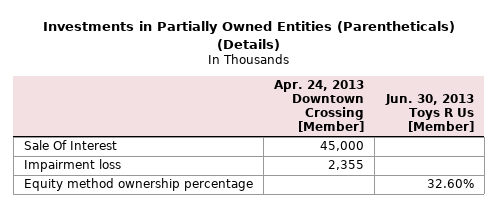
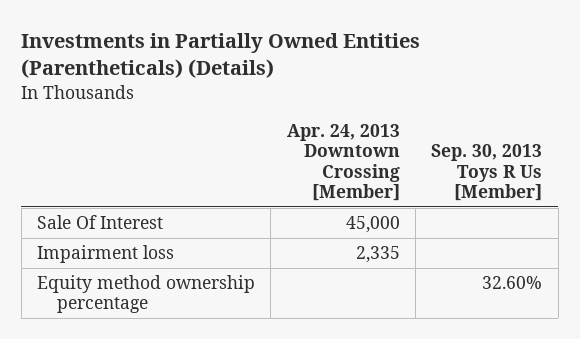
[384,94,474,133] Jun. 30, 2013 Toys R Us [Member] -> none
none -> [431,144,543,201] Sep. 30, 2013 Toys R Us [Member]
[328,160,365,171] 2,355 -> [355,246,400,264] 2,335

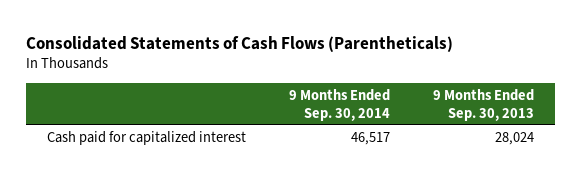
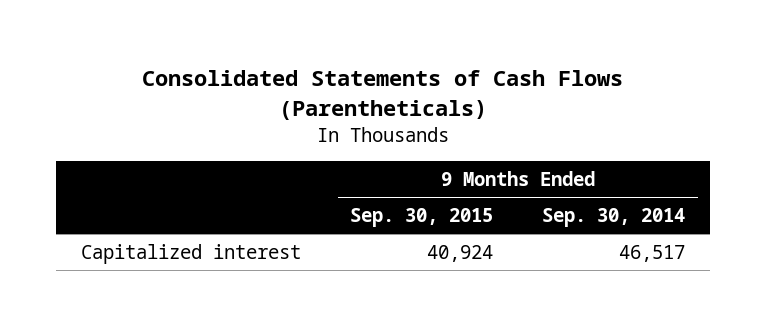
[432,88,534,121] 9 Months Ended Sep. 30, 2013 -> none
none -> [350,208,494,228] Sep. 30, 2015
[47,131,247,146] Cash paid for capitalized interest -> [80,244,301,265] Capitalized interest

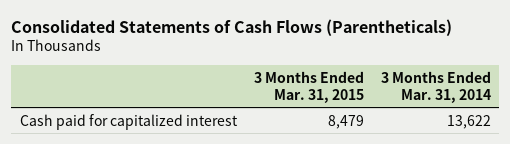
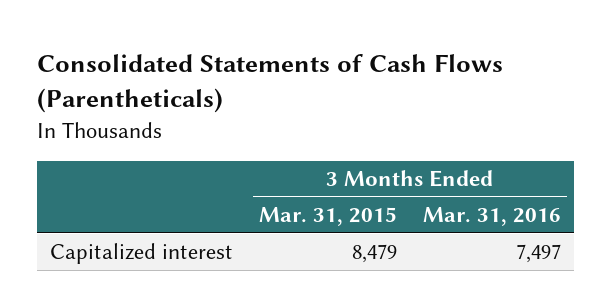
[380,70,491,103] 3 Months Ended Mar. 31, 2014 -> none
none -> [423,207,562,227] Mar. 31, 2016
[19,113,238,130] Cash paid for capitalized interest -> [50,243,234,265] Capitalized interest

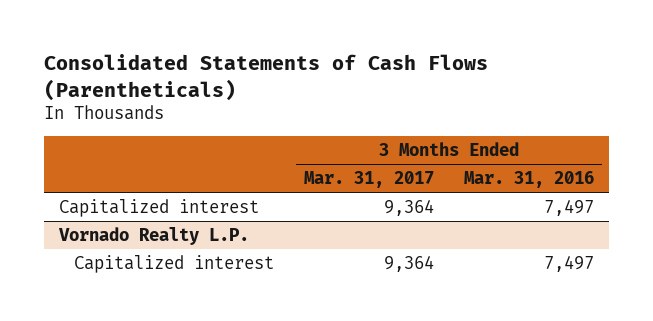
[259,207,398,227] Mar. 31, 2015 -> none
none -> [303,171,434,189] Mar. 31, 2017
none -> [58,226,250,245] Vornado Realty L.P.
none -> [73,254,274,273] Capitalized interest

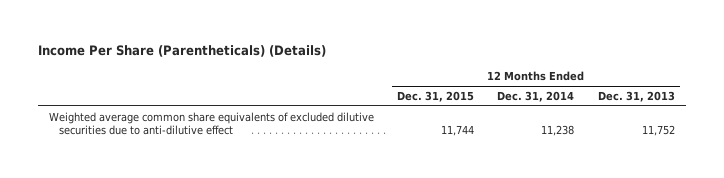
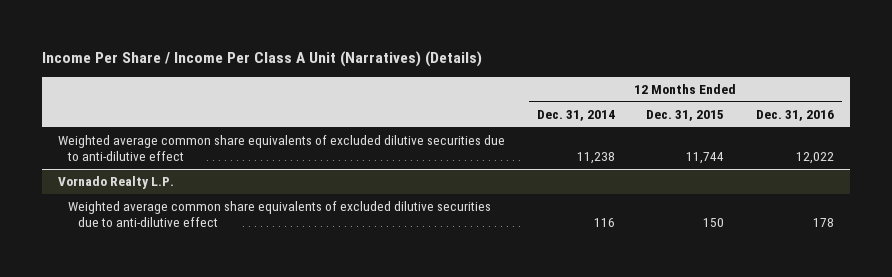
[37,45,326,58] Income Per Share (Parentheticals) (Details) -> [41,51,482,68] Income Per Share / Income Per Class A Unit (Narratives) (Details)
[597,90,675,102] Dec. 31, 2013 -> none
none -> [756,110,835,122] Dec. 31, 2016
none -> [57,176,174,190] Vornado Realty L.P.
none -> [68,201,492,228] Weighted average common share equivalents of excluded dilutive securities due to anti-dilutive effect

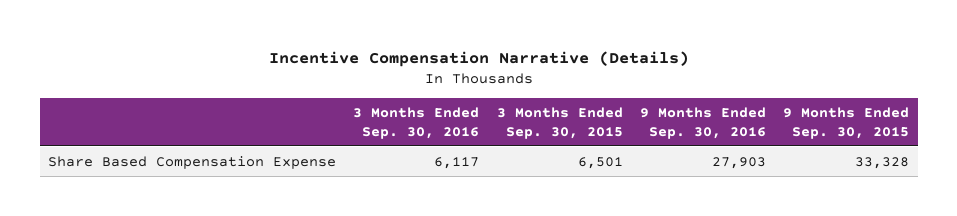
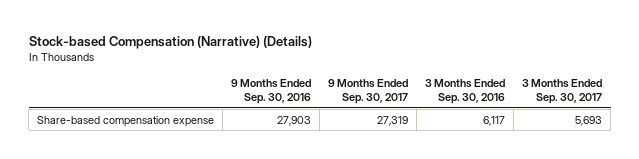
[268,50,689,67] Incentive Compensation Narrative (Details) -> [28,36,312,50] Stock-based Compensation (Narrative) (Details)
[496,106,623,139] 3 Months Ended Sep. 30, 2015 -> none
[783,106,910,139] 9 Months Ended Sep. 30, 2015 -> none
none -> [328,79,409,104] 9 Months Ended Sep. 30, 2017
none -> [522,79,603,104] 3 Months Ended Sep. 30, 2017
[48,155,337,169] Share Based Compensation Expense -> [37,115,215,127] Share-based compensation expense

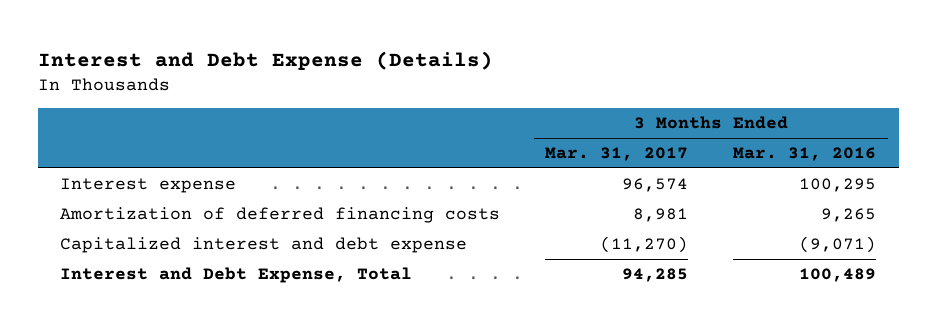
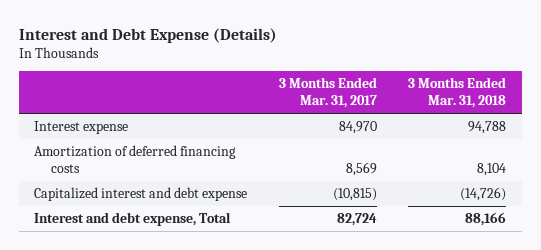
[733,147,877,162] Mar. 31, 2016 -> none
none -> [408,77,507,109] 3 Months Ended Mar. 31, 2018
[622,178,689,193] 96,574 -> [338,121,377,135] 84,970
[633,208,689,223] 8,981 -> [345,161,377,176] 8,569
[600,236,689,254] (11,270) -> [332,188,377,202] (10,815)
[60,267,413,284] Interest and Debt Expense, Total -> [34,212,232,227] Interest and debt expense, Total
[622,268,689,283] 94,285 -> [336,213,377,227] 82,724

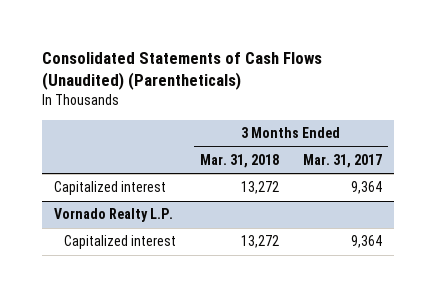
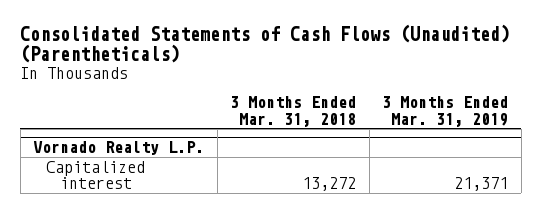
[302,153,382,168] Mar. 31, 2017 -> none
none -> [382,96,509,127] 3 Months Ended Mar. 31, 2019
[54,181,167,196] Capitalized interest -> none

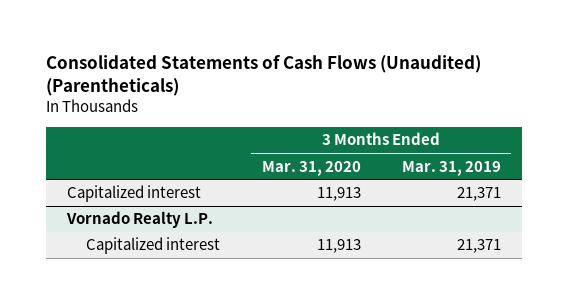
[230,96,357,127] 3 Months Ended Mar. 31, 2018 -> none
none -> [261,160,361,176] Mar. 31, 2020
none -> [66,185,201,203] Capitalized interest

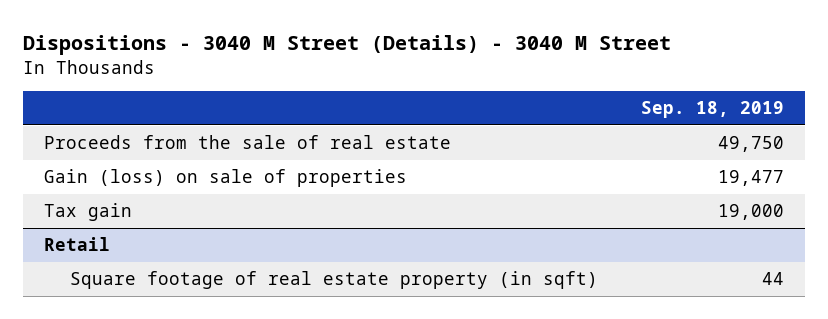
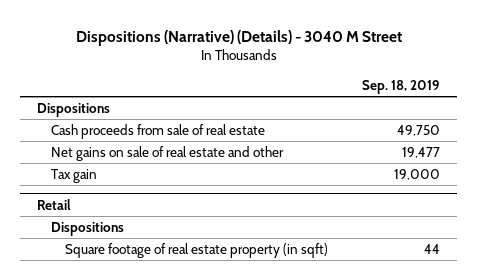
[22,34,671,55] Dispositions - 3040 M Street (Details) - 3040 M Street -> [75,29,402,46] Dispositions (Narrative) (Details) - 3040 M Street
none -> [37,103,111,118] Dispositions
[43,135,451,150] Proceeds from the sale of real estate -> [51,124,266,140] Cash proceeds from sale of real estate
[43,169,407,188] Gain (loss) on sale of properties -> [51,146,285,162] Net gains on sale of real estate and other
none -> [51,222,125,237] Dispositions

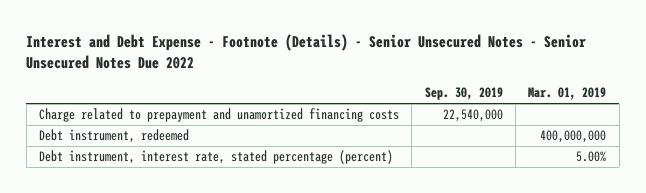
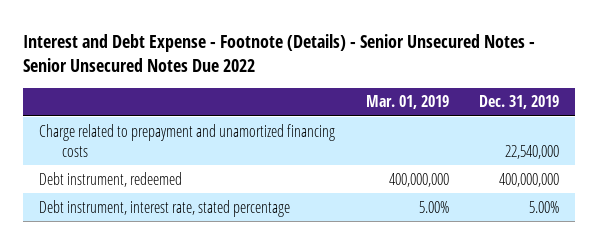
[424,87,503,101] Sep. 30, 2019 -> none
none -> [479,95,560,110] Dec. 31, 2019
[39,150,394,165] Debt instrument, interest rate, stated percentage (percent) -> [38,199,290,217] Debt instrument, interest rate, stated percentage

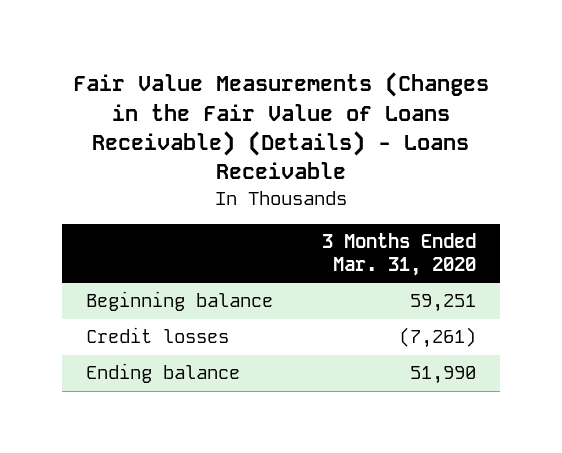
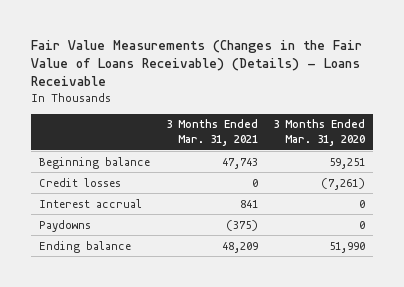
none -> [165,119,258,147] 3 Months Ended Mar. 31, 2021
none -> [39,198,143,208] Interest accrual
none -> [39,219,92,232] Paydowns

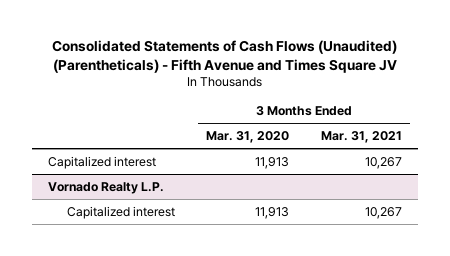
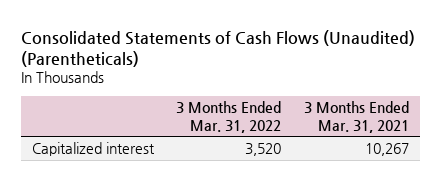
[51,39,397,73] Consolidated Statements of Cash Flows (Unaudited) (Parentheticals) - Fifth Avenue and Times Square JV -> [21,29,416,67] Consolidated Statements of Cash Flows (Unaudited) (Parentheticals)
[206,131,290,144] Mar. 31, 2020 -> none
none -> [176,101,282,133] 3 Months Ended Mar. 31, 2022
[47,181,164,194] Vornado Realty L.P. -> none
[66,205,175,219] Capitalized interest -> none

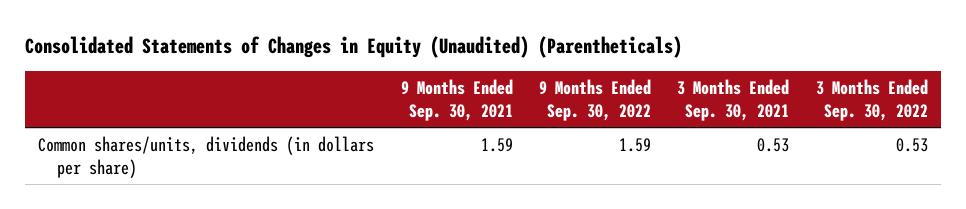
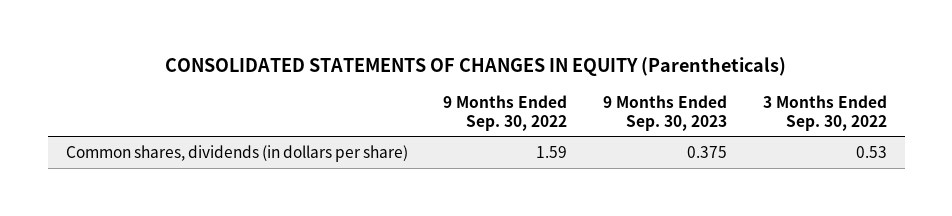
[25,36,683,59] Consolidated Statements of Changes in Equity (Unaudited) (Parentheticals) -> [165,56,787,76] CONSOLIDATED STATEMENTS OF CHANGES IN EQUITY (Parentheticals)
[400,79,513,122] 9 Months Ended Sep. 30, 2021 -> none
[677,79,790,122] 3 Months Ended Sep. 30, 2021 -> none
none -> [603,95,728,131] 9 Months Ended Sep. 30, 2023
[38,135,375,178] Common shares/units, dividends (in dollars per share) -> [65,144,408,162] Common shares, dividends (in dollars per share)

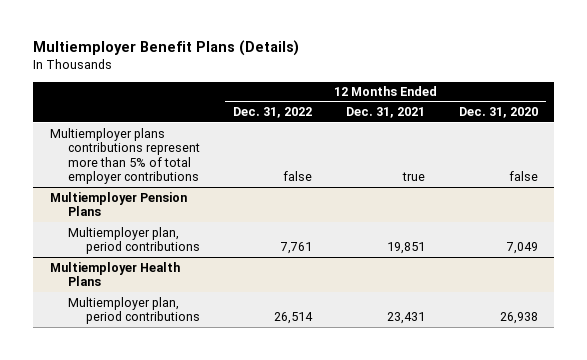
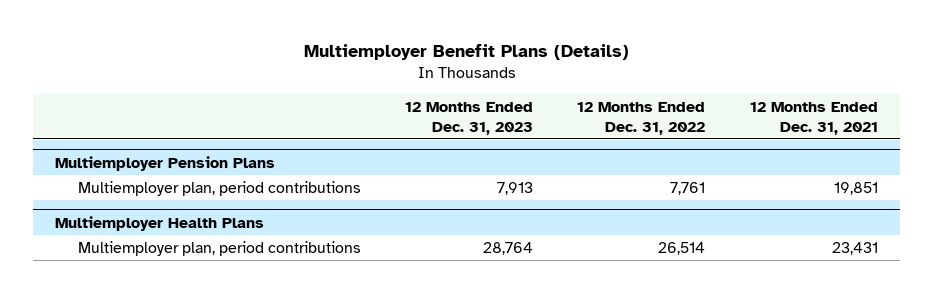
[458,107,538,119] Dec. 31, 2020 -> none
none -> [405,101,534,135] 12 Months Ended Dec. 31, 2023
[49,127,200,185] Multiemployer plans contributions represent more than 5% of total employer contributions -> none

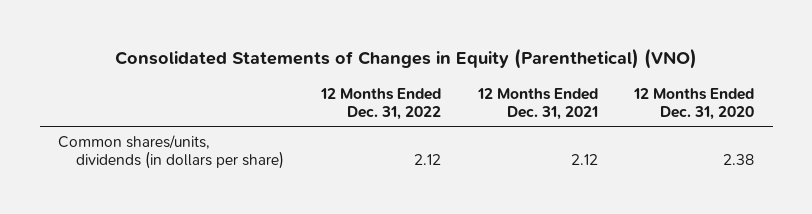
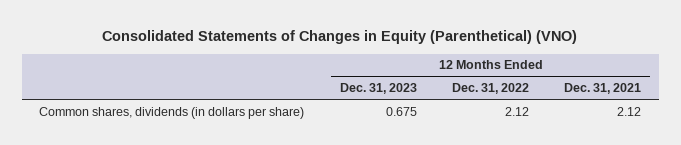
[633,88,755,121] 12 Months Ended Dec. 31, 2020 -> none
none -> [339,83,417,95] Dec. 31, 2023
[58,134,285,169] Common shares/units, dividends (in dollars per share) -> [39,106,305,119] Common shares, dividends (in dollars per share)

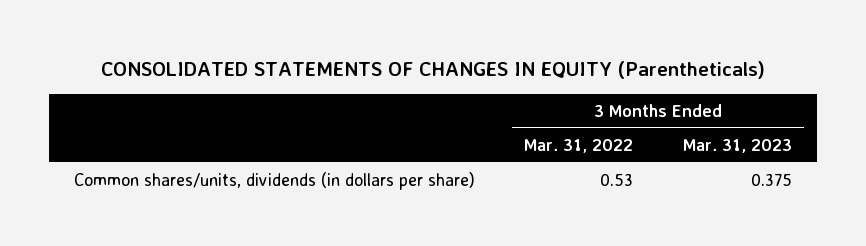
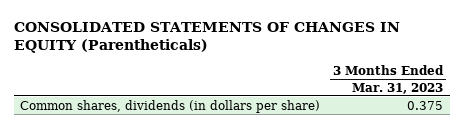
[524,138,634,153] Mar. 31, 2022 -> none
[73,172,475,191] Common shares/units, dividends (in dollars per share) -> [20,99,321,113] Common shares, dividends (in dollars per share)

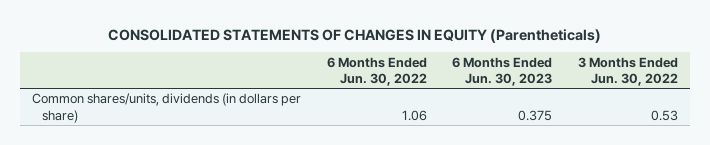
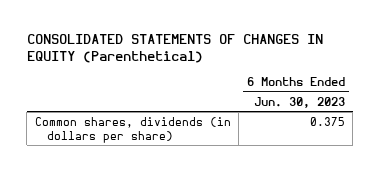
[107,28,601,43] CONSOLIDATED STATEMENTS OF CHANGES IN EQUITY (Parentheticals) -> [26,34,323,64] CONSOLIDATED STATEMENTS OF CHANGES IN EQUITY (Parenthetical)
[326,56,427,86] 6 Months Ended Jun. 30, 2022 -> none
[577,56,678,86] 3 Months Ended Jun. 30, 2022 -> none
[32,93,302,123] Common shares/units, dividends (in dollars per share) -> [34,116,231,143] Common shares, dividends (in dollars per share)

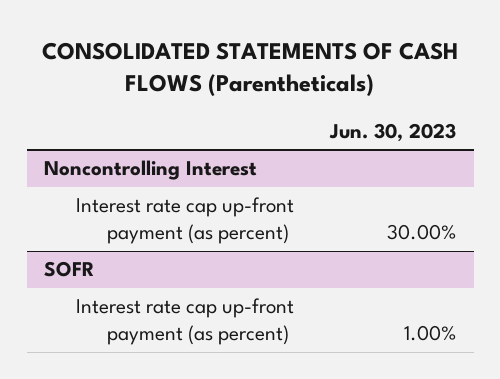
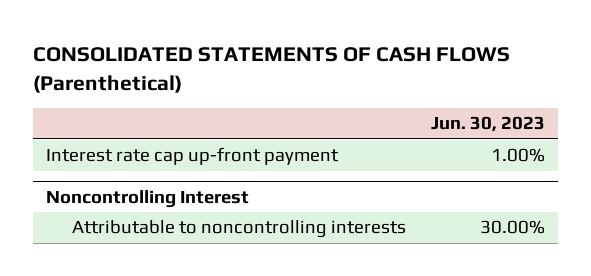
[42,42,459,97] CONSOLIDATED STATEMENTS OF CASH FLOWS (Parentheticals) -> [33,47,511,93] CONSOLIDATED STATEMENTS OF CASH FLOWS (Parenthetical)
none -> [45,147,339,166] Interest rate cap up-front payment
[75,197,294,245] Interest rate cap up-front payment (as percent) -> none
[44,261,95,278] SOFR -> none
[75,298,294,346] Interest rate cap up-front payment (as percent) -> none
none -> [72,220,407,239] Attributable to noncontrolling interests

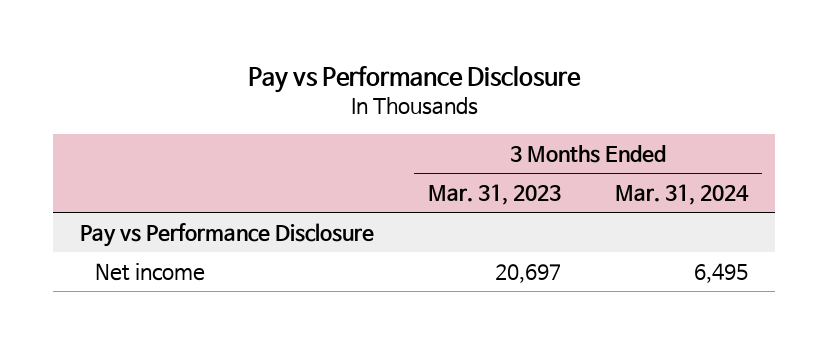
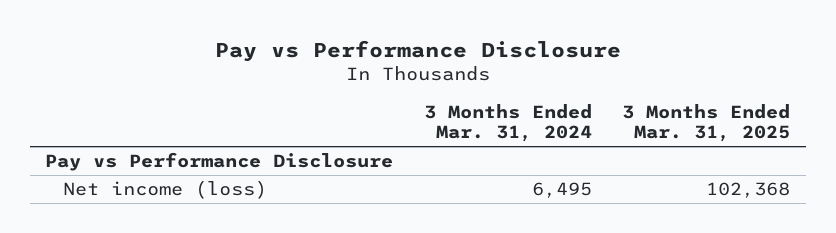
[427,184,561,206] Mar. 31, 2023 -> none
none -> [622,103,791,143] 3 Months Ended Mar. 31, 2025
[94,263,205,282] Net income -> [63,180,268,200] Net income (loss)

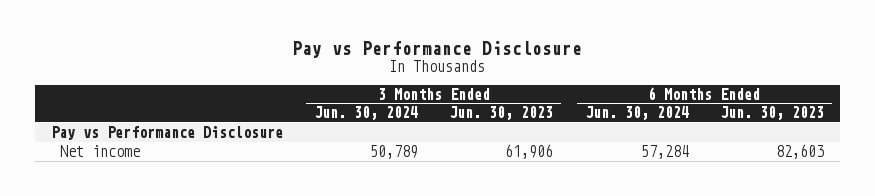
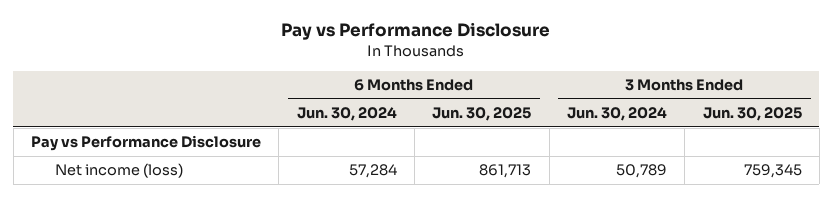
[449,106,554,121] Jun. 30, 2023 -> none
[719,106,824,121] Jun. 30, 2023 -> none
none -> [432,107,532,122] Jun. 30, 2025
none -> [702,107,802,122] Jun. 30, 2025
[60,145,141,158] Net income -> [54,163,183,179] Net income (loss)

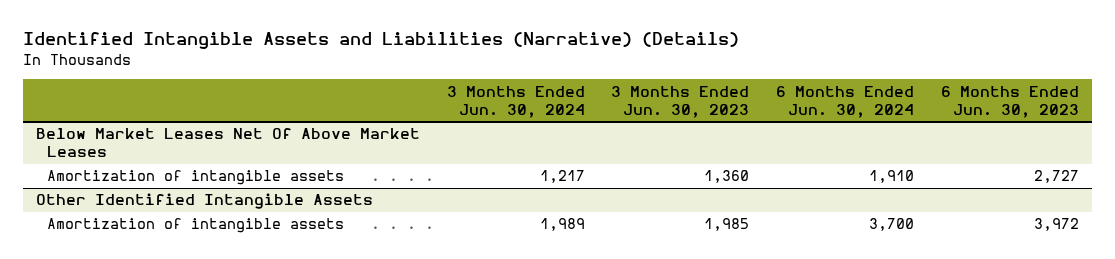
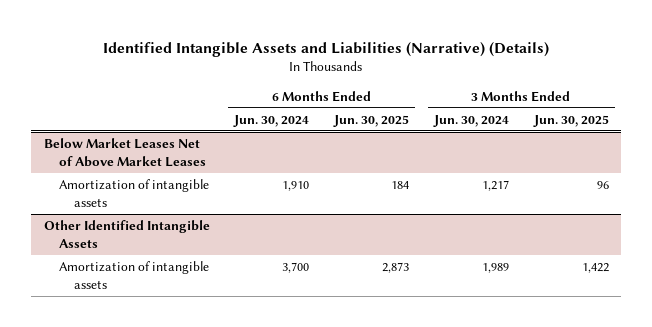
[611,85,750,118] 3 Months Ended Jun. 30, 2023 -> none
[940,85,1079,118] 6 Months Ended Jun. 30, 2023 -> none
none -> [333,114,410,127] Jun. 30, 2025
none -> [532,114,609,127] Jun. 30, 2025
[36,128,421,158] Below Market Leases Net Of Above Market Leases -> [43,137,207,167] Below Market Leases Net of Above Market Leases

